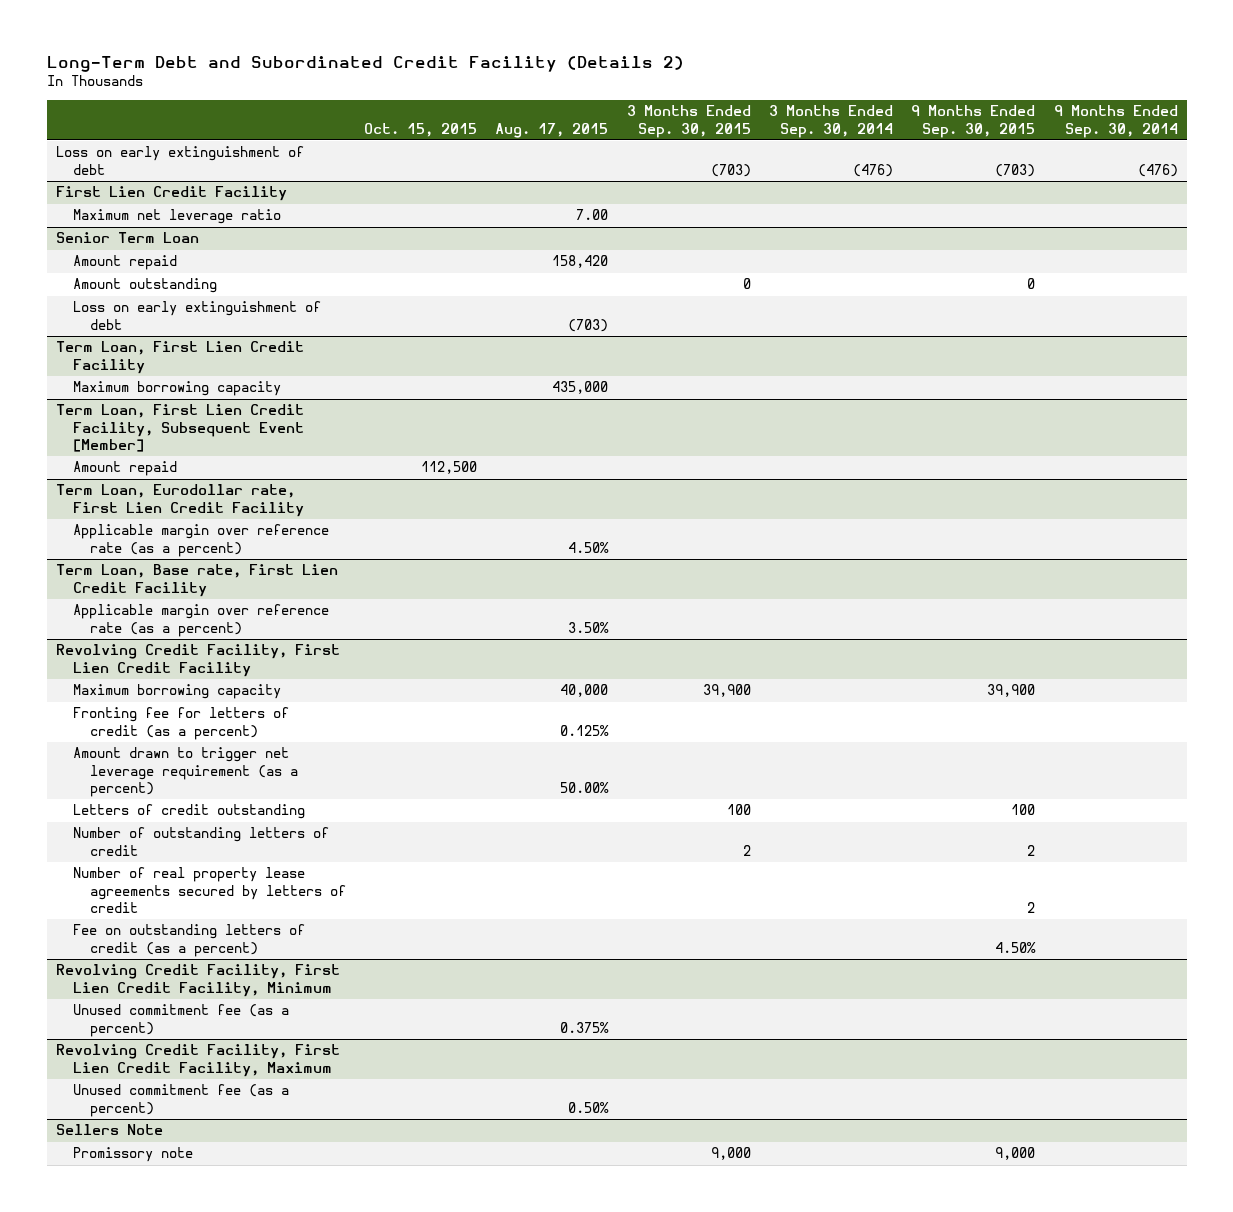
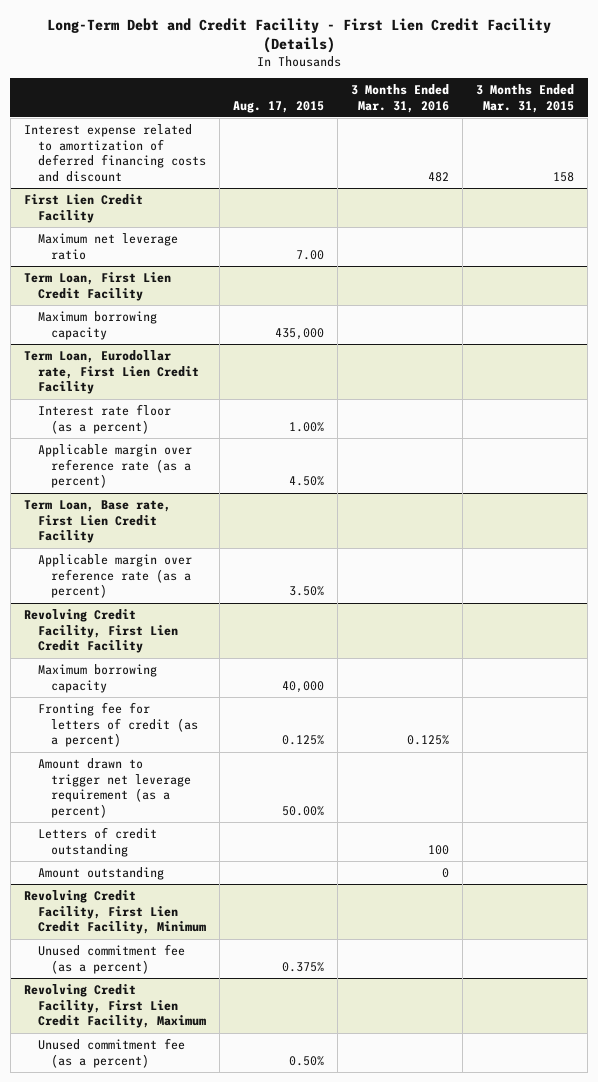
[46,55,684,72] Long-Term Debt and Subordinated Credit Facility (Details 2) -> [47,17,552,53] Long-Term Debt and Credit Facility - First Lien Credit Facility (Details)
[364,122,478,137] Oct. 15, 2015 -> none
[626,105,751,138] 3 Months Ended Sep. 30, 2015 -> none
[769,105,894,138] 3 Months Ended Sep. 30, 2014 -> none
[911,105,1036,138] 9 Months Ended Sep. 30, 2015 -> none
[1053,105,1178,138] 9 Months Ended Sep. 30, 2014 -> none
none -> [350,83,449,113] 3 Months Ended Mar. 31, 2016
none -> [476,83,575,113] 3 Months Ended Mar. 31, 2015
[55,146,304,175] Loss on early extinguishment of debt -> none
none -> [24,123,206,183] Interest expense related to amortization of deferred financing costs and discount
[55,232,199,244] Senior Term Loan -> none
[72,255,177,271] Amount repaid -> none
[72,278,217,294] Amount outstanding -> none
[72,301,321,330] Loss on early extinguishment of debt -> none
[55,404,304,453] Term Loan, First Lien Credit Facility, Subsequent Event [Member] -> none
[72,461,177,477] Amount repaid -> none
none -> [37,403,171,434] Interest rate floor (as a percent)
[72,827,329,856] Number of outstanding letters of credit -> none
[72,867,346,914] Number of real property lease agreements secured by letters of credit -> none
[72,924,305,957] Fee on outstanding letters of credit (as a percent) -> none
none -> [37,866,164,880] Amount outstanding
[55,1124,163,1136] Sellers Note -> none
[72,1147,193,1163] Promissory note -> none

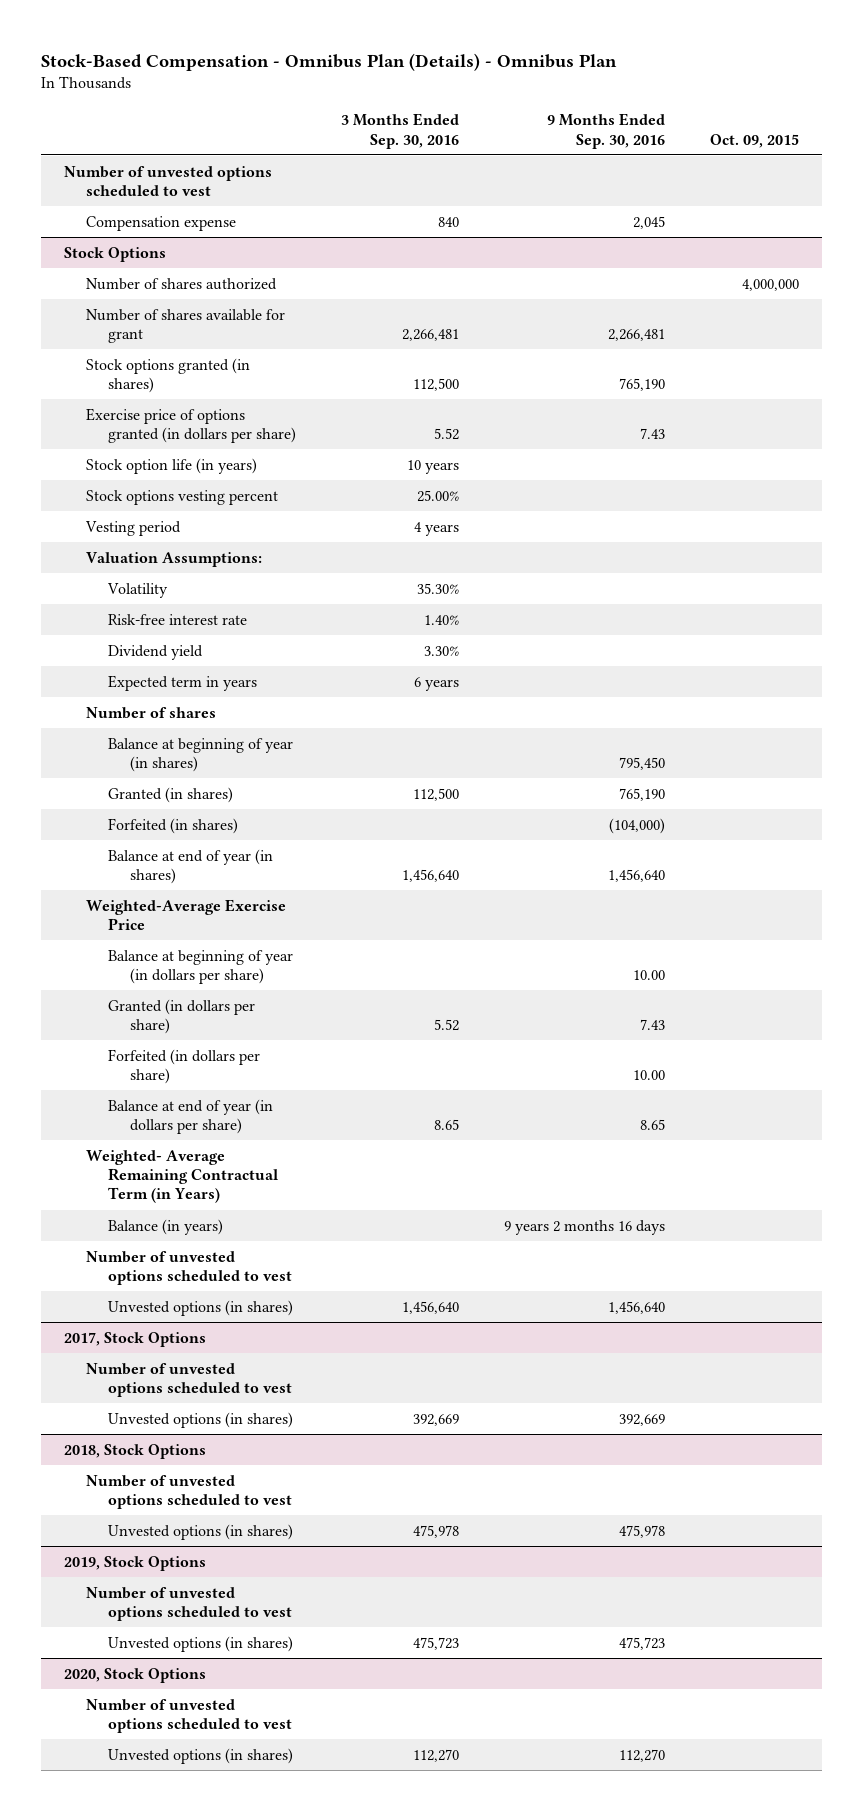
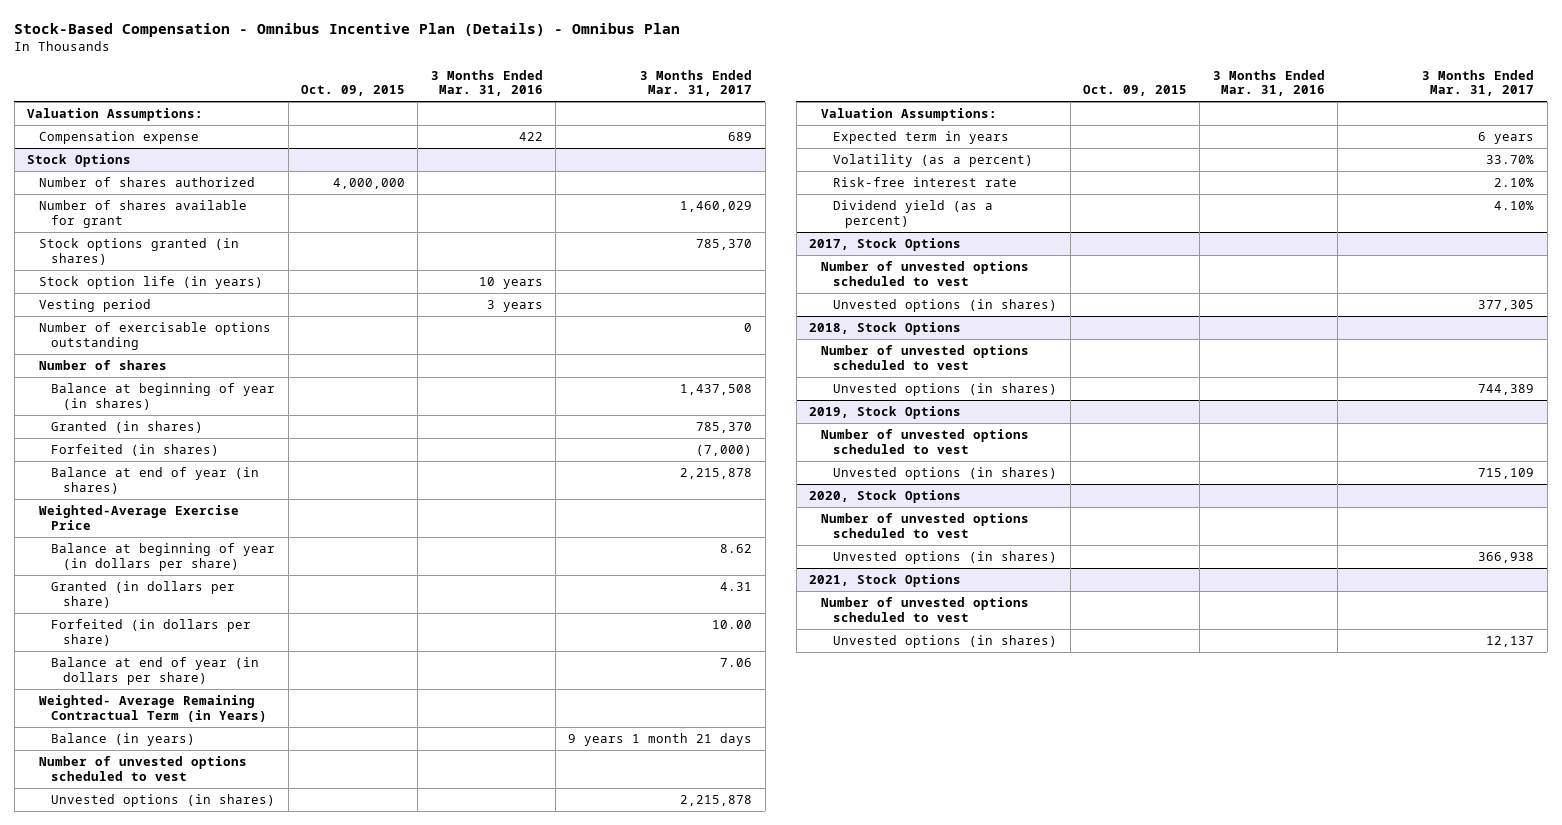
[41,52,618,71] Stock-Based Compensation - Omnibus Plan (Details) - Omnibus Plan -> [14,22,681,37] Stock-Based Compensation - Omnibus Incentive Plan (Details) - Omnibus Plan
[341,113,460,149] 3 Months Ended Sep. 30, 2016 -> none
[547,113,666,149] 9 Months Ended Sep. 30, 2016 -> none
none -> [430,69,543,97] 3 Months Ended Mar. 31, 2016
none -> [640,69,753,97] 3 Months Ended Mar. 31, 2017
[64,165,273,197] Number of unvested options scheduled to vest -> none
none -> [27,108,204,122] Valuation Assumptions:
[86,407,297,444] Exercise price of options granted (in dollars per share) -> none
[86,489,279,505] Stock options vesting percent -> none
[107,582,169,598] Volatility -> none
[108,644,204,660] Dividend yield -> none
none -> [39,322,272,350] Number of exercisable options outstanding
[86,551,263,567] Valuation Assumptions: -> [821,108,998,122] Valuation Assumptions:
[108,674,258,691] Expected term in years -> [833,131,1010,145] Expected term in years
none -> [833,154,1034,168] Volatility (as a percent)
[108,613,248,625] Risk-free interest rate -> [833,177,1018,188] Risk-free interest rate
none -> [833,200,994,228] Dividend yield (as a percent)
none -> [809,574,962,588] 2021, Stock Options
none -> [821,597,1030,622] Number of unvested options scheduled to vest
none -> [833,635,1058,649] Unvested options (in shares)

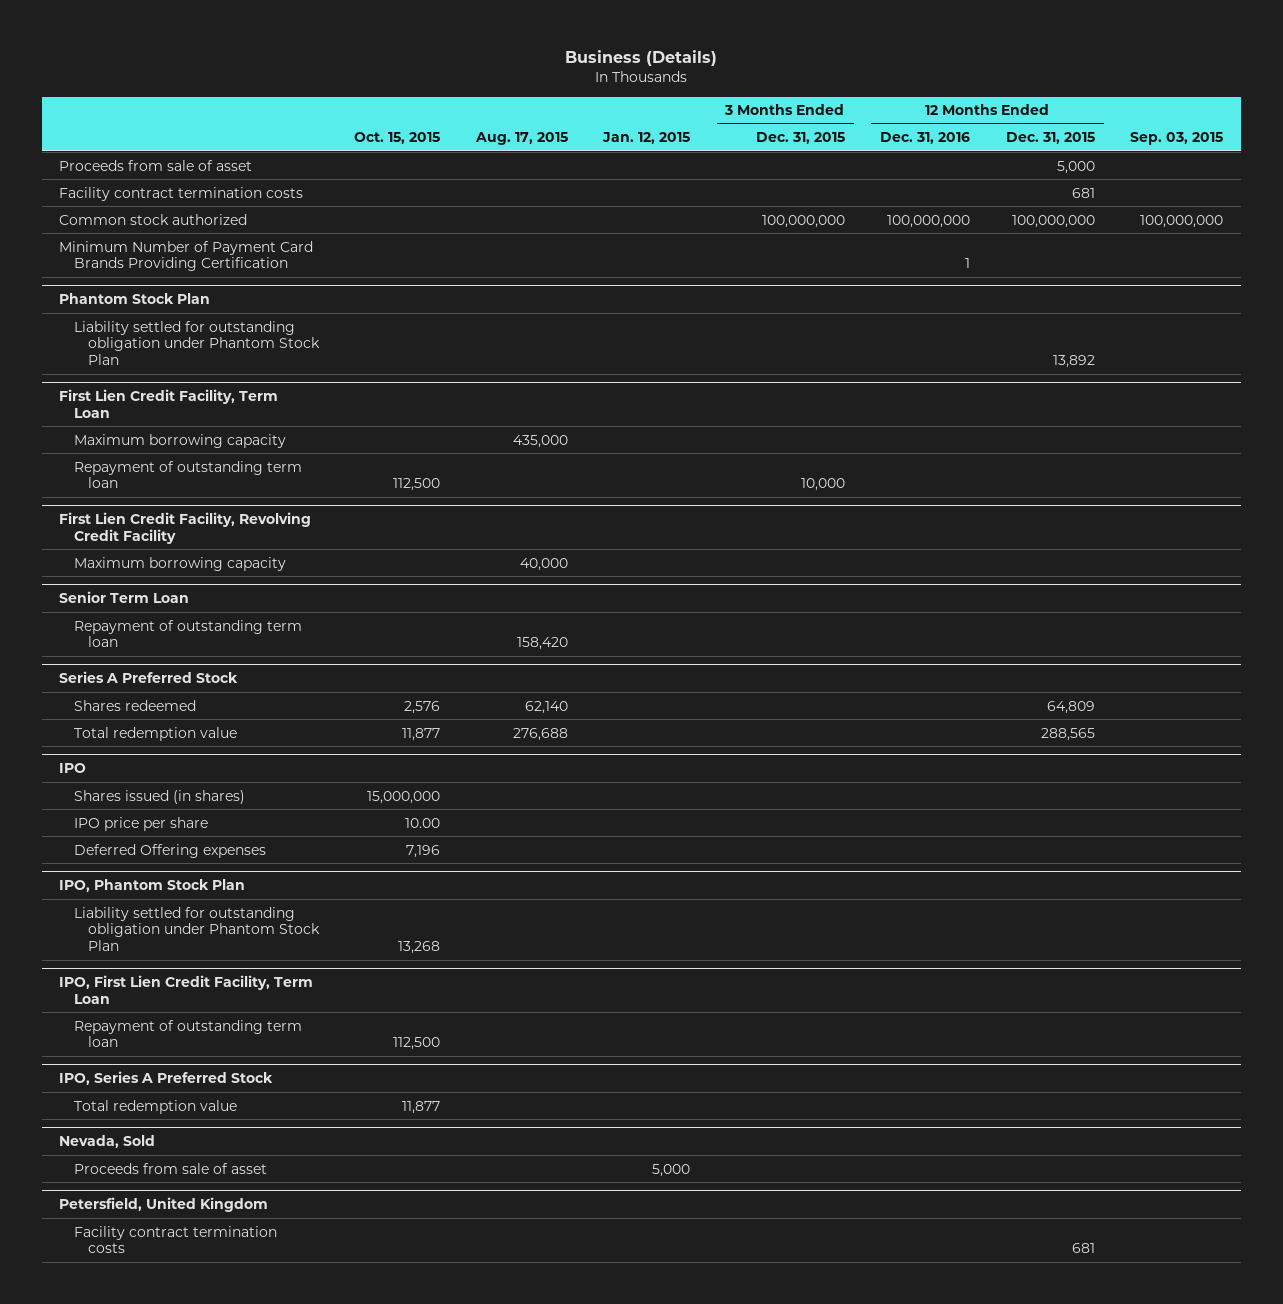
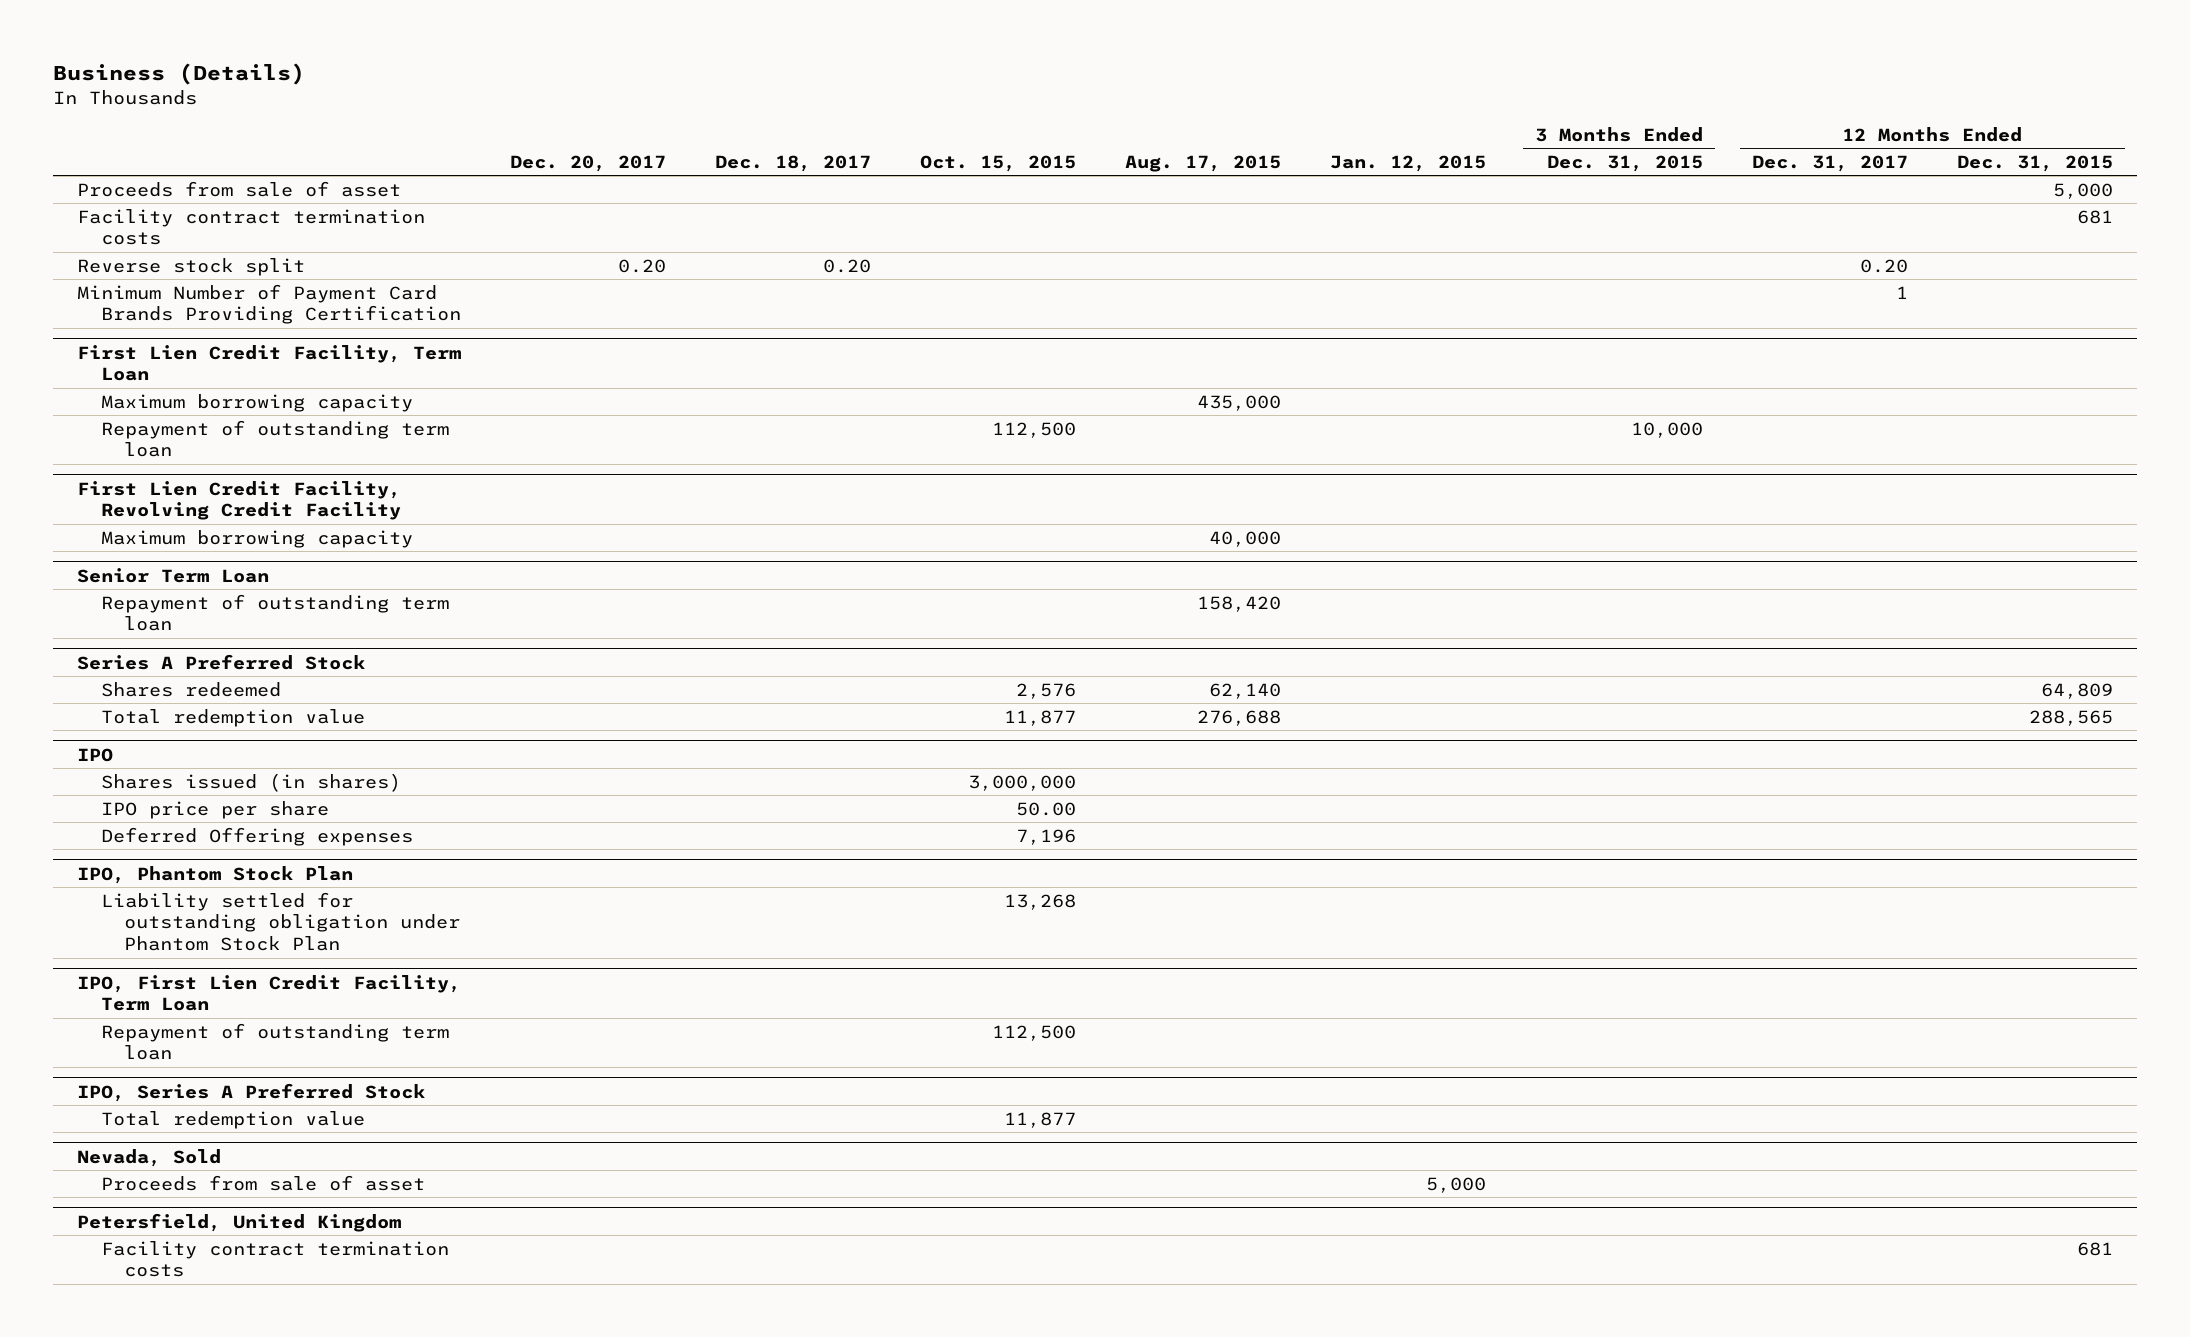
[880,132,971,145] Dec. 31, 2016 -> none
[1130,132,1224,146] Sep. 03, 2015 -> none
none -> [510,154,667,172] Dec. 20, 2017
none -> [715,154,872,172] Dec. 18, 2017
none -> [1751,154,1908,172] Dec. 31, 2017
[59,213,248,225] Common stock authorized -> none
none -> [77,257,306,276] Reverse stock split
[59,292,211,304] Phantom Stock Plan -> none
[73,320,320,366] Liability settled for outstanding obligation under Phantom Stock Plan -> none
[367,790,441,804] 15,000,000 -> [968,774,1077,791] 3,000,000
[405,817,441,828] 10.00 -> [1016,801,1077,816] 50.00

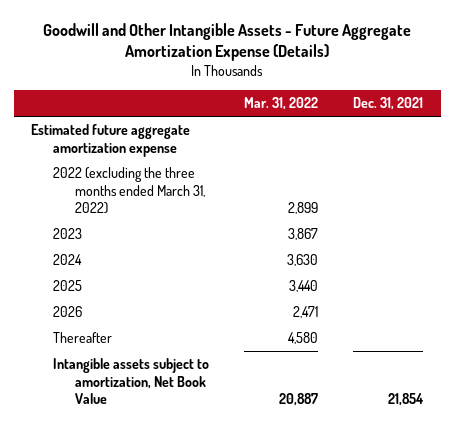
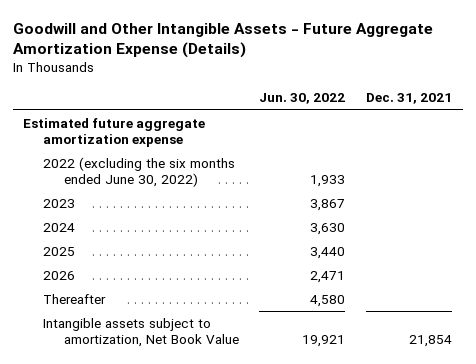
[244,97,319,111] Mar. 31, 2022 -> none
none -> [259,93,346,105] Jun. 30, 2022
[53,167,206,215] 2022 (excluding the three months ended March 31, 2022) -> [43,156,236,187] 2022 (excluding the six months ended June 30, 2022)

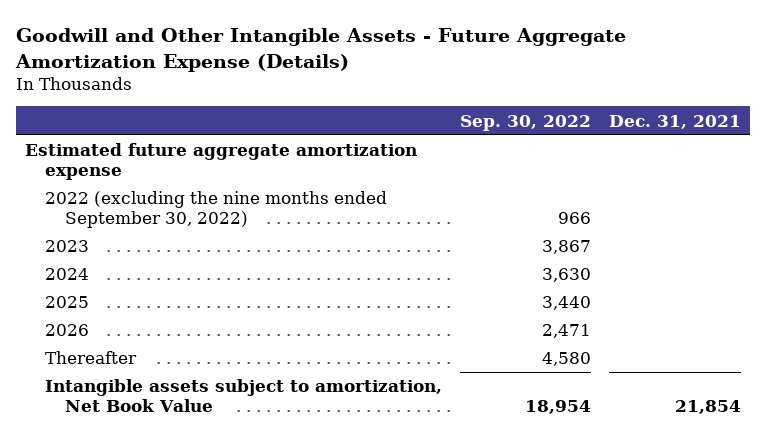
[259,93,346,105] Jun. 30, 2022 -> none
none -> [459,114,591,131] Sep. 30, 2022
[43,156,236,187] 2022 (excluding the six months ended June 30, 2022) -> [44,191,387,228] 2022 (excluding the nine months ended September 30, 2022)

